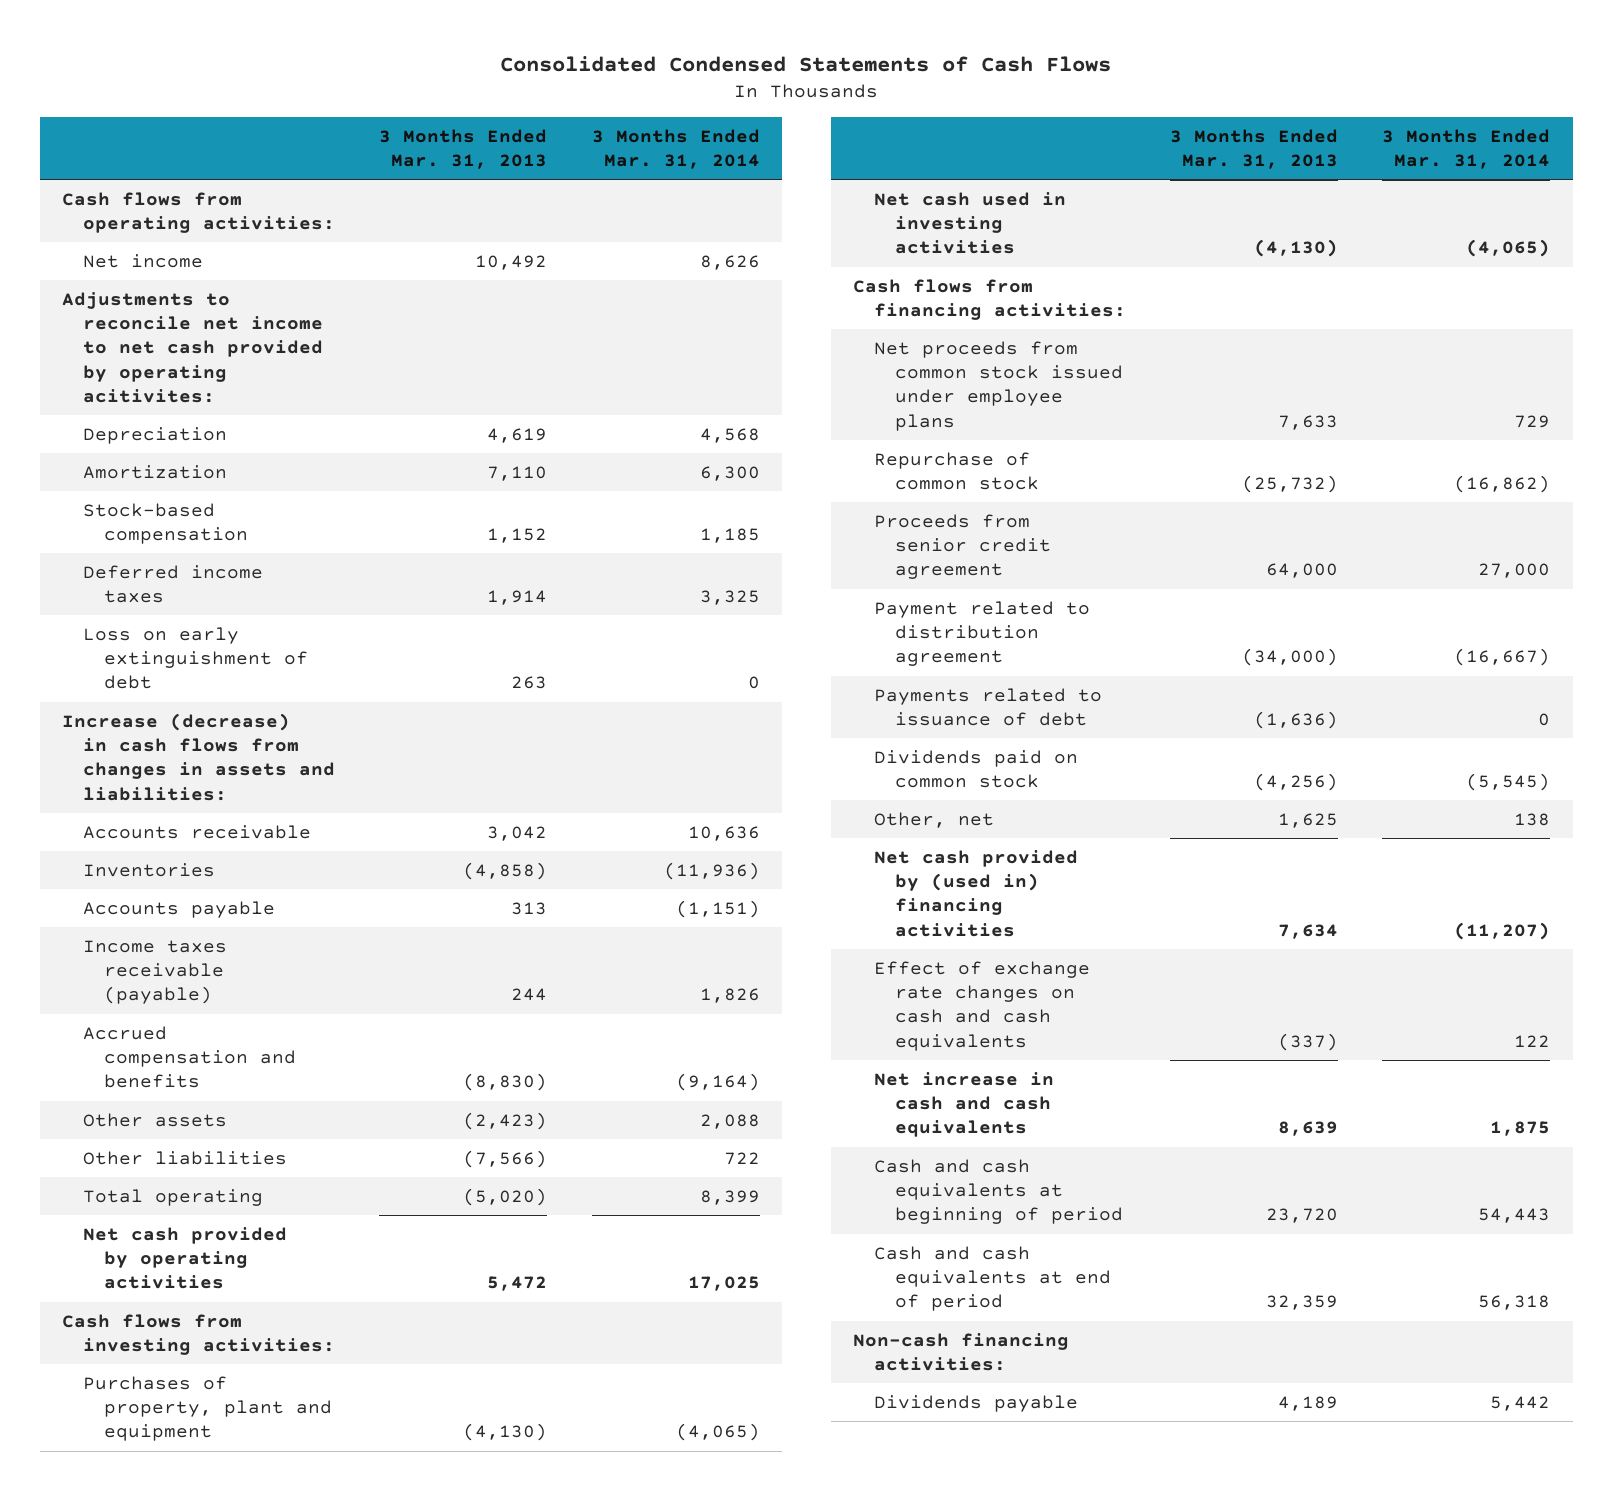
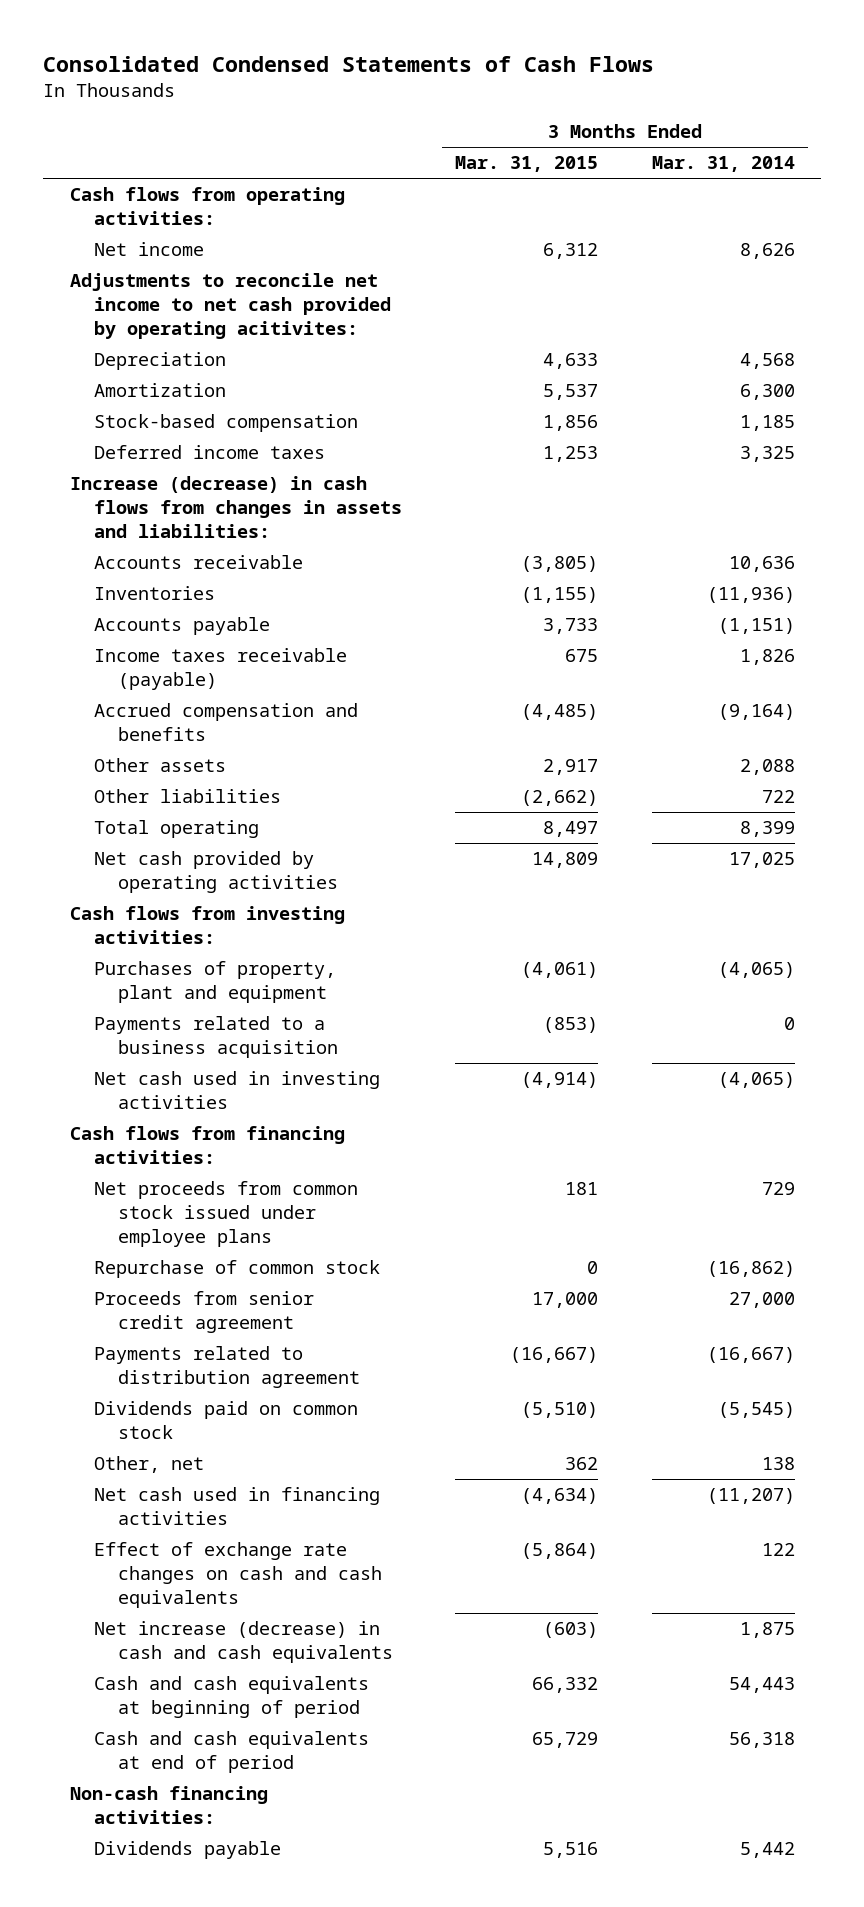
[379,128,548,170] 3 Months Ended Mar. 31, 2013 -> none
none -> [455,156,599,173] Mar. 31, 2015
[82,626,308,690] Loss on early extinguishment of debt -> none
none -> [94,1016,339,1059] Payments related to a business acquisition
[873,687,1102,727] Payments related to issuance of debt -> none
[873,600,1090,667] Payment related to distribution agreement -> [94,1346,361,1389] Payments related to distribution agreement
[873,849,1078,937] Net cash provided by (used in) financing activities -> [94,1487,381,1526] Net cash used in financing activities
[873,1071,1054,1138] Net increase in cash and cash equivalents -> [94,1621,394,1664] Net increase (decrease) in cash and cash equivalents

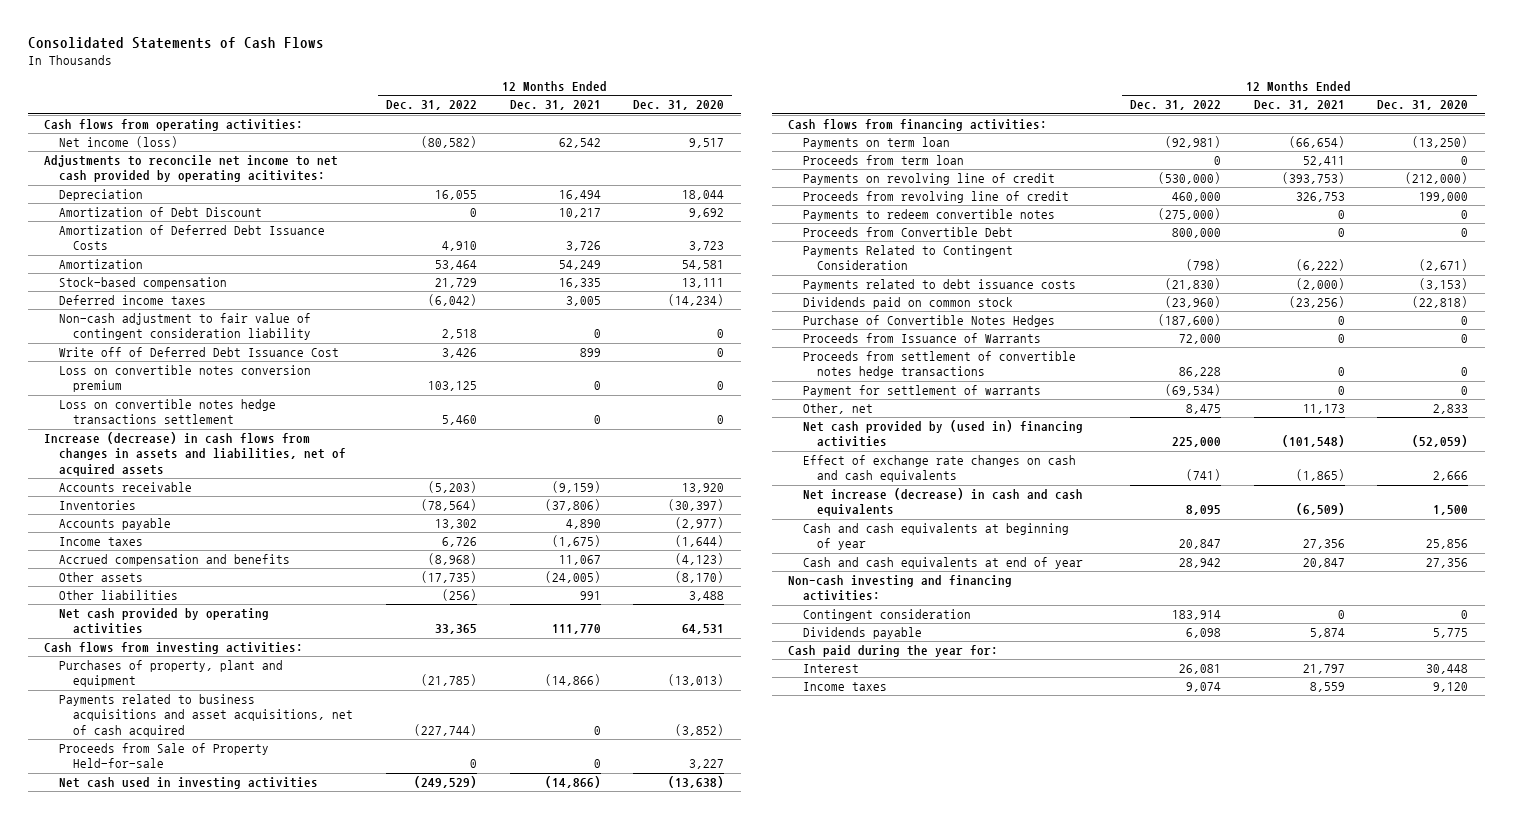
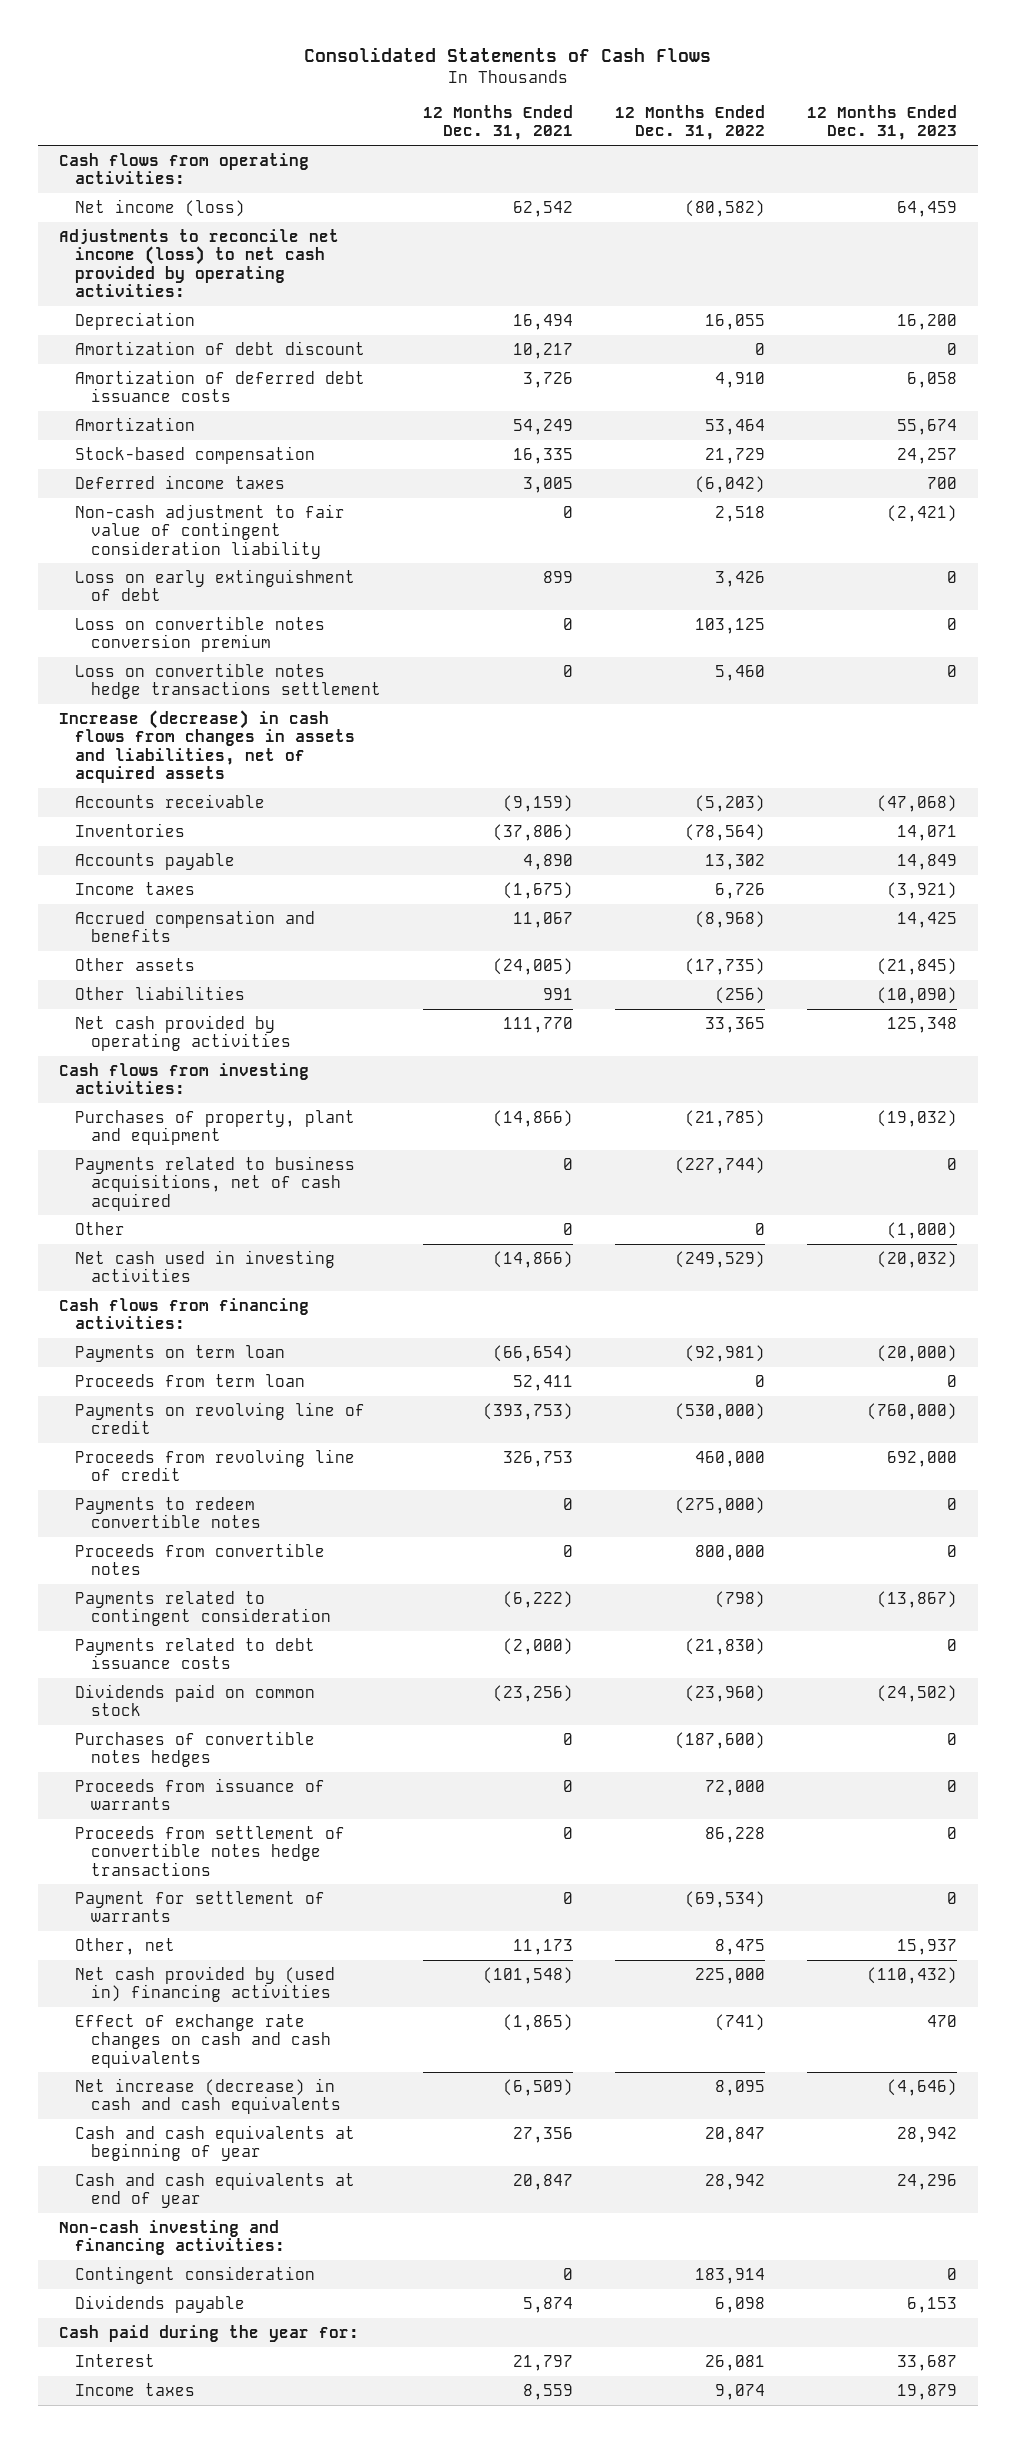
[633,100,725,111] Dec. 31, 2020 -> none
none -> [807,104,958,141] 12 Months Ended Dec. 31, 2023
[44,155,339,183] Adjustments to reconcile net income to net cash provided by operating acitivites: -> [58,228,339,297] Adjustments to reconcile net income (loss) to net cash provided by operating activities:
[58,207,262,218] Amortization of Debt Discount -> [75,340,366,355] Amortization of debt discount
[58,225,325,251] Amortization of Deferred Debt Issuance Costs -> [75,369,366,403] Amortization of deferred debt issuance costs
[58,347,339,358] Write off of Deferred Debt Issuance Cost -> [75,568,356,602] Loss on early extinguishment of debt
[58,743,269,769] Proceeds from Sale of Property Held-for-sale -> none
[58,694,354,737] Payments related to business acquisitions and asset acquisitions, net of cash acquired -> [75,1155,356,1211] Payments related to business acquisitions, net of cash acquired
none -> [75,1221,126,1235] Other
[802,227,1013,238] Proceeds from Convertible Debt -> [75,1542,326,1576] Proceeds from convertible notes
[802,245,1013,271] Payments Related to Contingent Consideration -> [75,1590,332,1627] Payments related to contingent consideration
[802,315,1055,328] Purchase of Convertible Notes Hedges -> [75,1730,316,1768] Purchases of convertible notes hedges
[802,333,1041,344] Proceeds from Issuance of Warrants -> [75,1777,326,1811] Proceeds from issuance of warrants

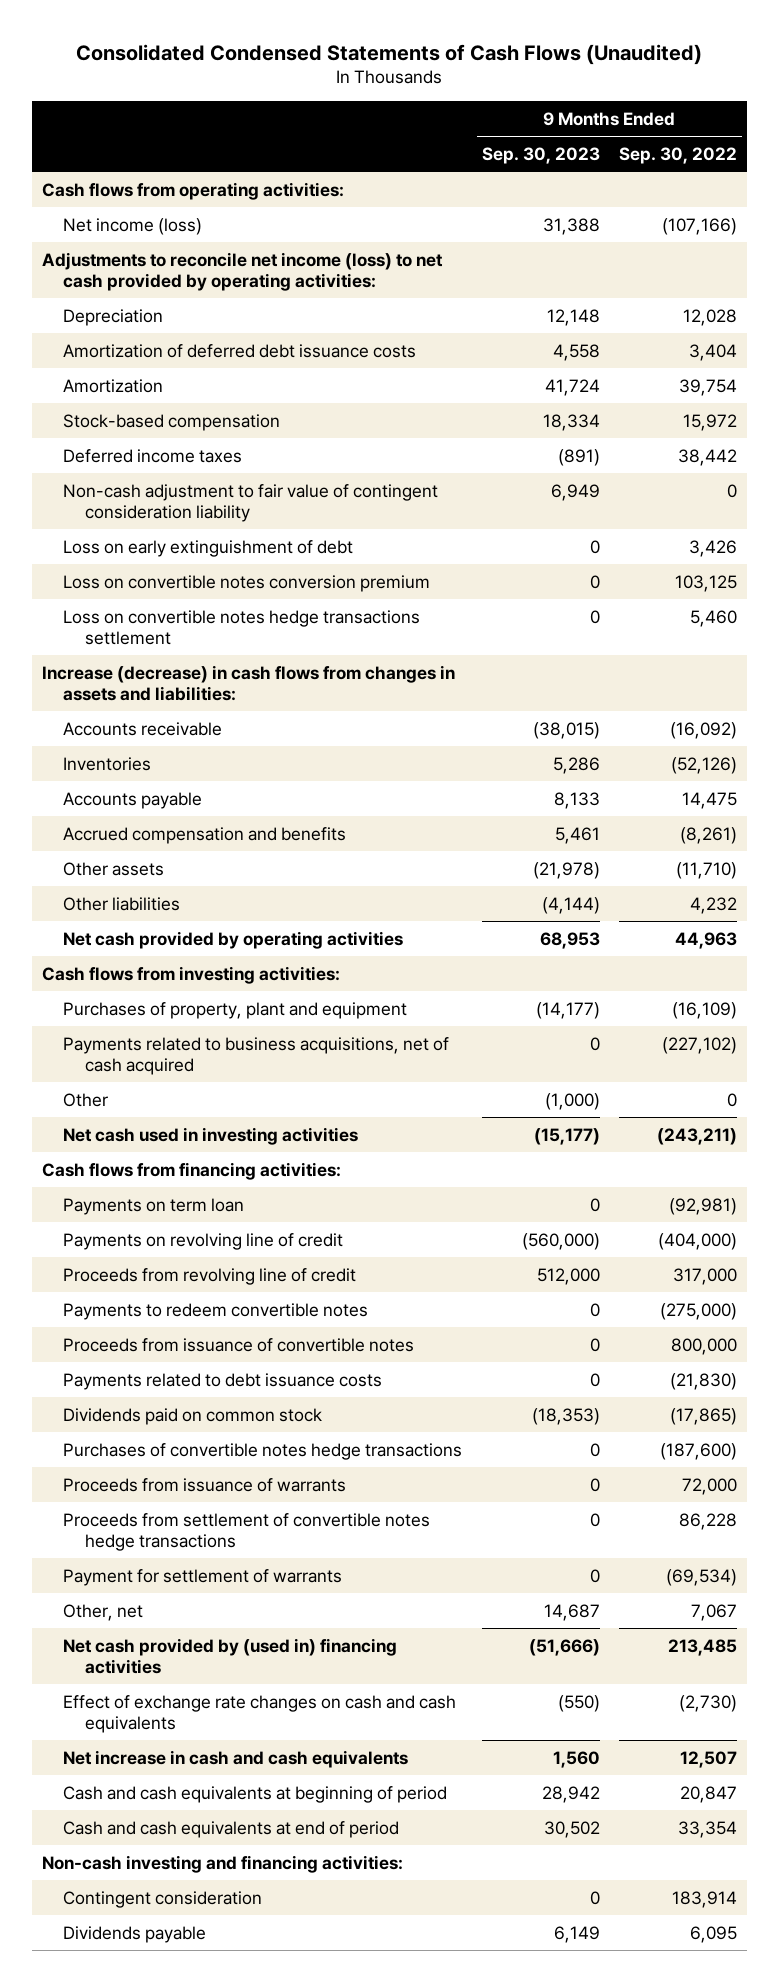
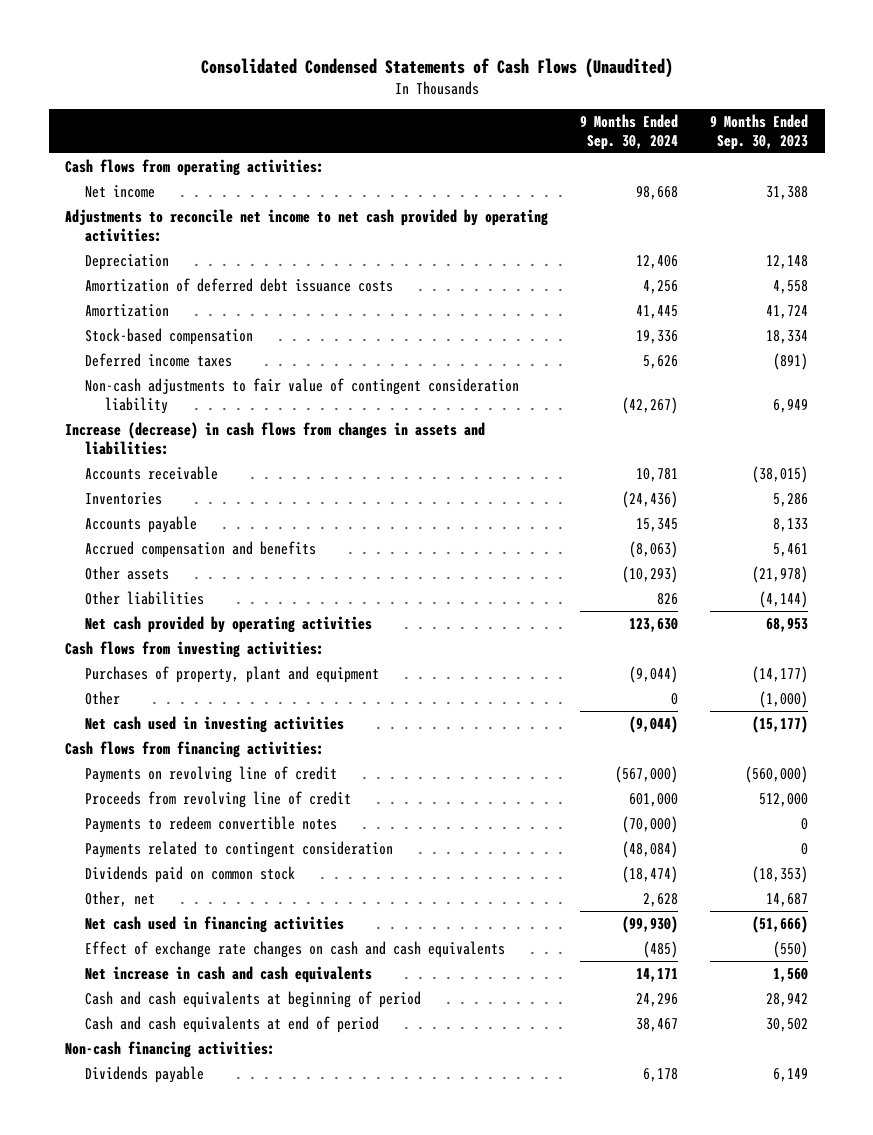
[618,146,737,164] Sep. 30, 2022 -> none
none -> [580,113,679,151] 9 Months Ended Sep. 30, 2024
[63,217,203,235] Net income (loss) -> [84,184,155,198] Net income
[41,251,443,292] Adjustments to reconcile net income (loss) to net cash provided by operating activities: -> [64,208,548,242] Adjustments to reconcile net income to net cash provided by operating activities:
[63,539,354,557] Loss on early extinguishment of debt -> none
[63,574,431,592] Loss on convertible notes conversion premium -> none
[63,609,421,646] Loss on convertible notes hedge transactions settlement -> none
[63,483,439,523] Non-cash adjustment to fair value of contingent consideration liability -> [84,377,519,414] Non-cash adjustments to fair value of contingent consideration liability
[63,1036,450,1076] Payments related to business acquisitions, net of cash acquired -> none
[63,1197,245,1215] Payments on term loan -> none
[63,1337,415,1352] Proceeds from issuance of convertible notes -> none
[63,1372,383,1390] Payments related to debt issuance costs -> none
none -> [84,840,393,858] Payments related to contingent consideration
[63,1442,463,1460] Purchases of convertible notes hedge transactions -> none
[63,1477,347,1492] Proceeds from issuance of warrants -> none
[63,1512,431,1552] Proceeds from settlement of convertible notes hedge transactions -> none
[63,1568,343,1586] Payment for settlement of warrants -> none
[63,1637,398,1675] Net cash provided by (used in) financing activities -> [84,915,344,933] Net cash used in financing activities
[63,1890,263,1908] Contingent consideration -> none
[41,1854,403,1873] Non-cash investing and financing activities: -> [64,1040,275,1058] Non-cash financing activities:

